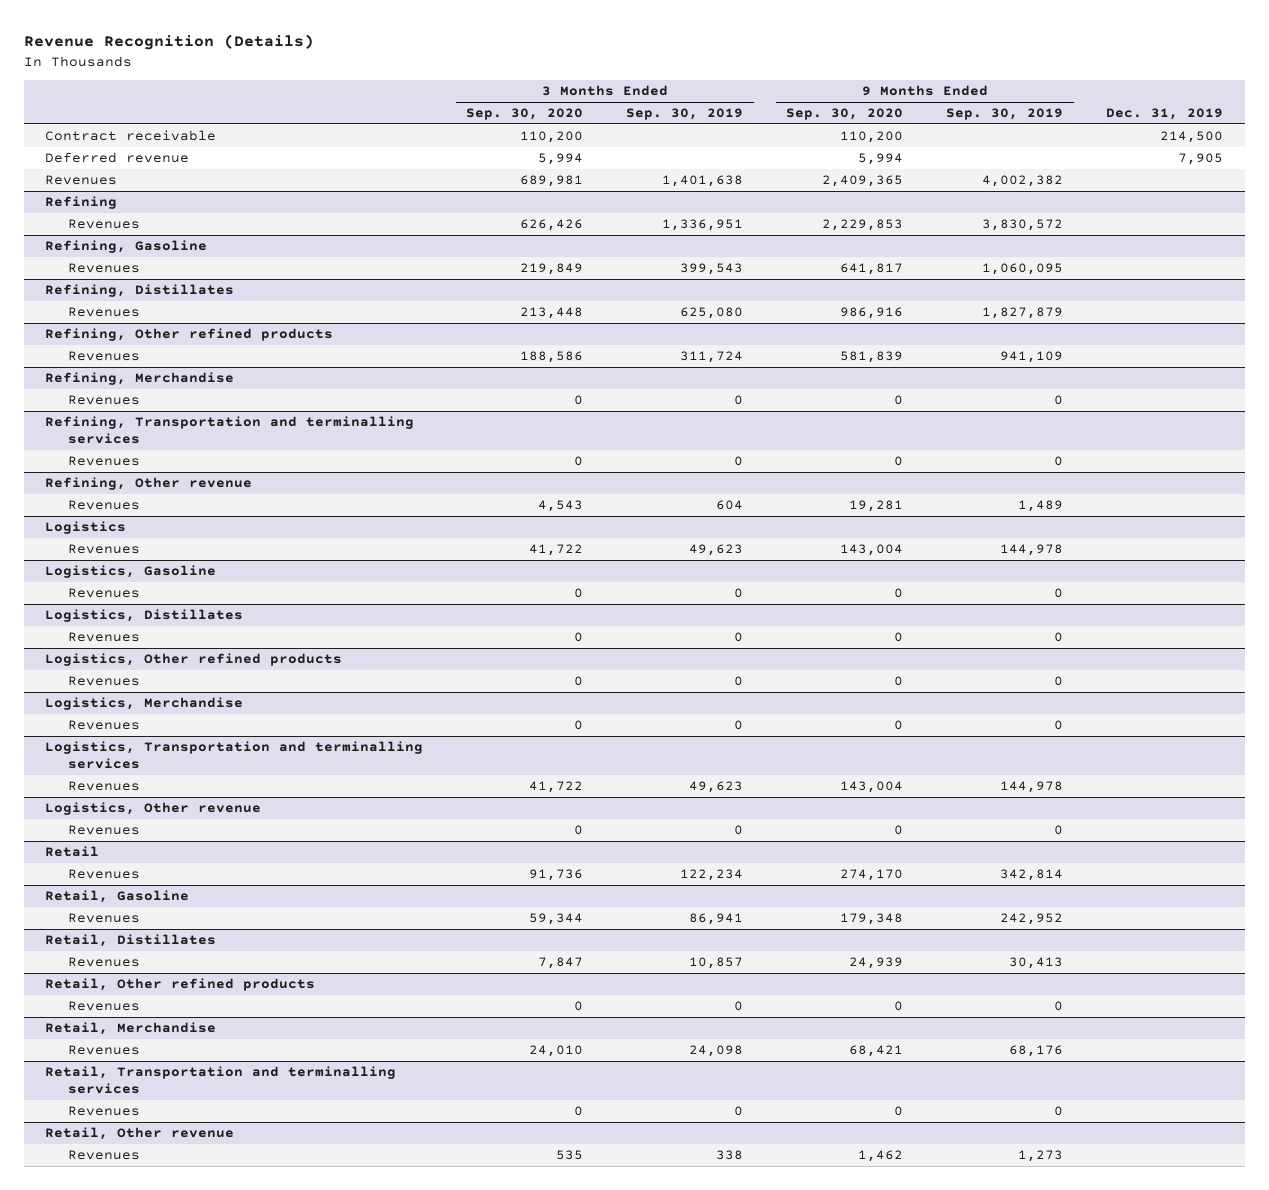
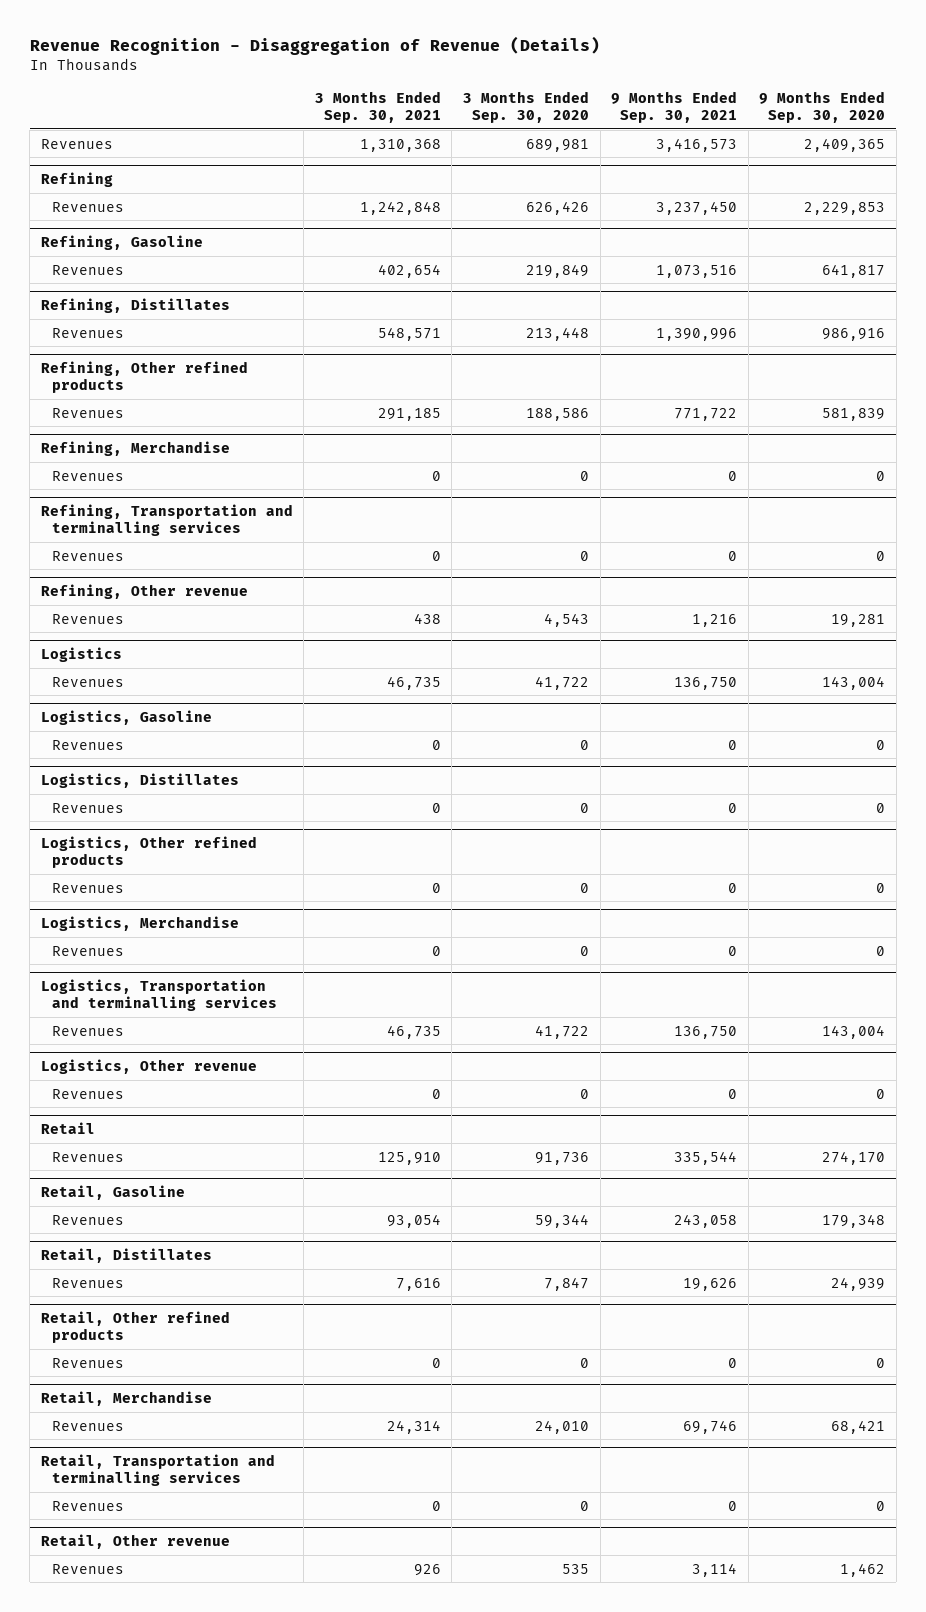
[24,34,315,51] Revenue Recognition (Details) -> [29,36,600,56] Revenue Recognition - Disaggregation of Revenue (Details)
[626,108,744,121] Sep. 30, 2019 -> none
[946,108,1064,121] Sep. 30, 2019 -> none
[1106,108,1224,121] Dec. 31, 2019 -> none
none -> [314,90,441,123] 3 Months Ended Sep. 30, 2021
none -> [611,90,738,123] 9 Months Ended Sep. 30, 2021
[45,130,217,142] Contract receivable -> none
[45,152,190,164] Deferred revenue -> none

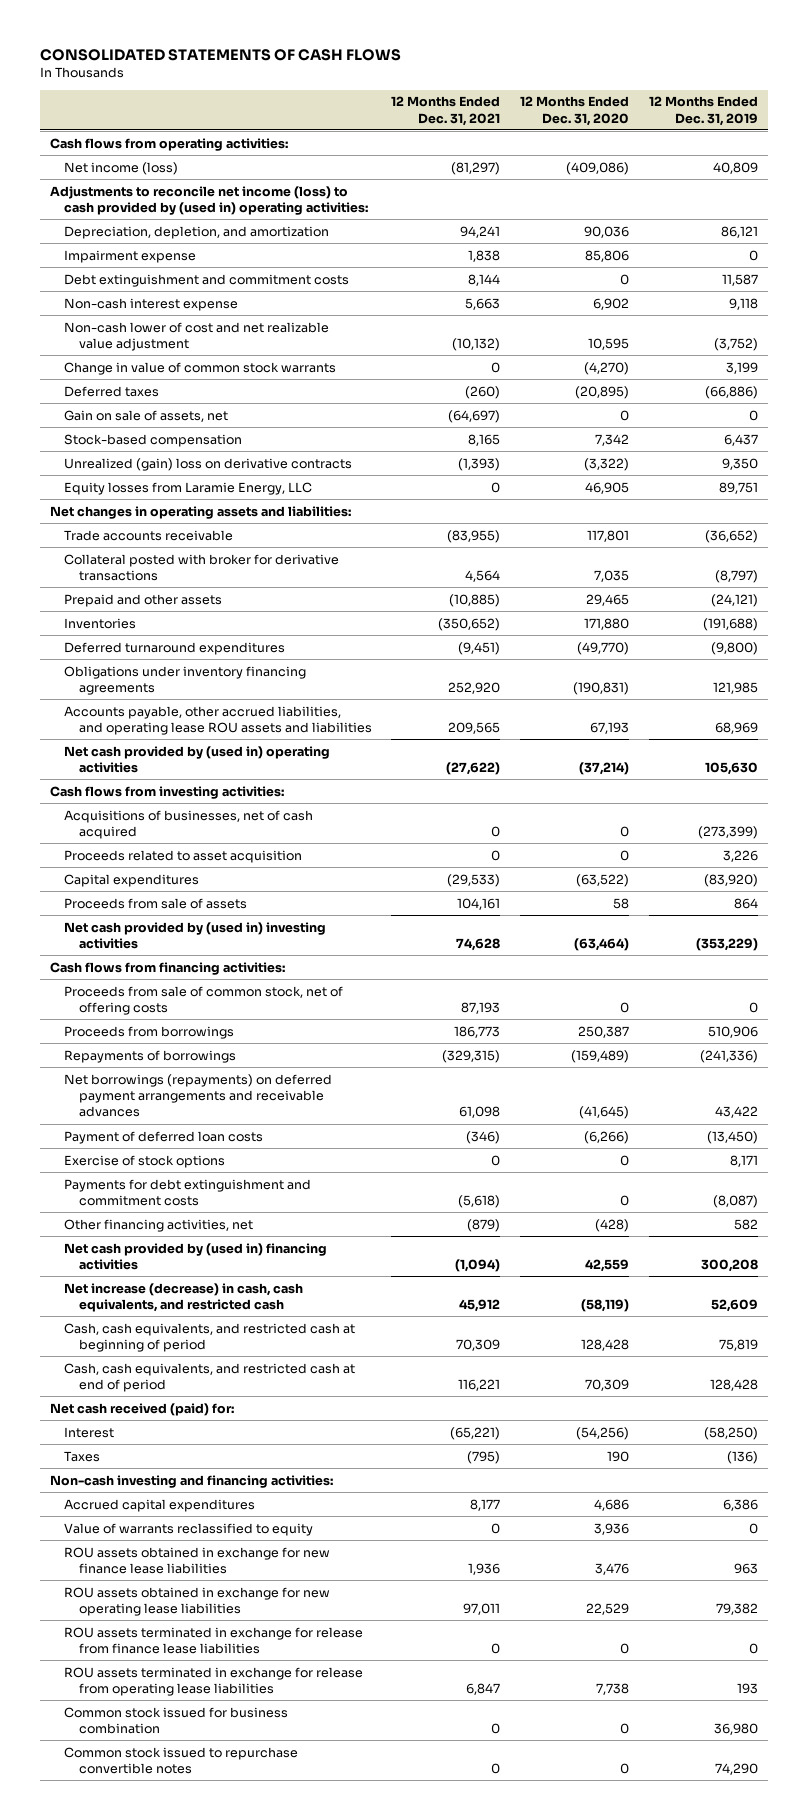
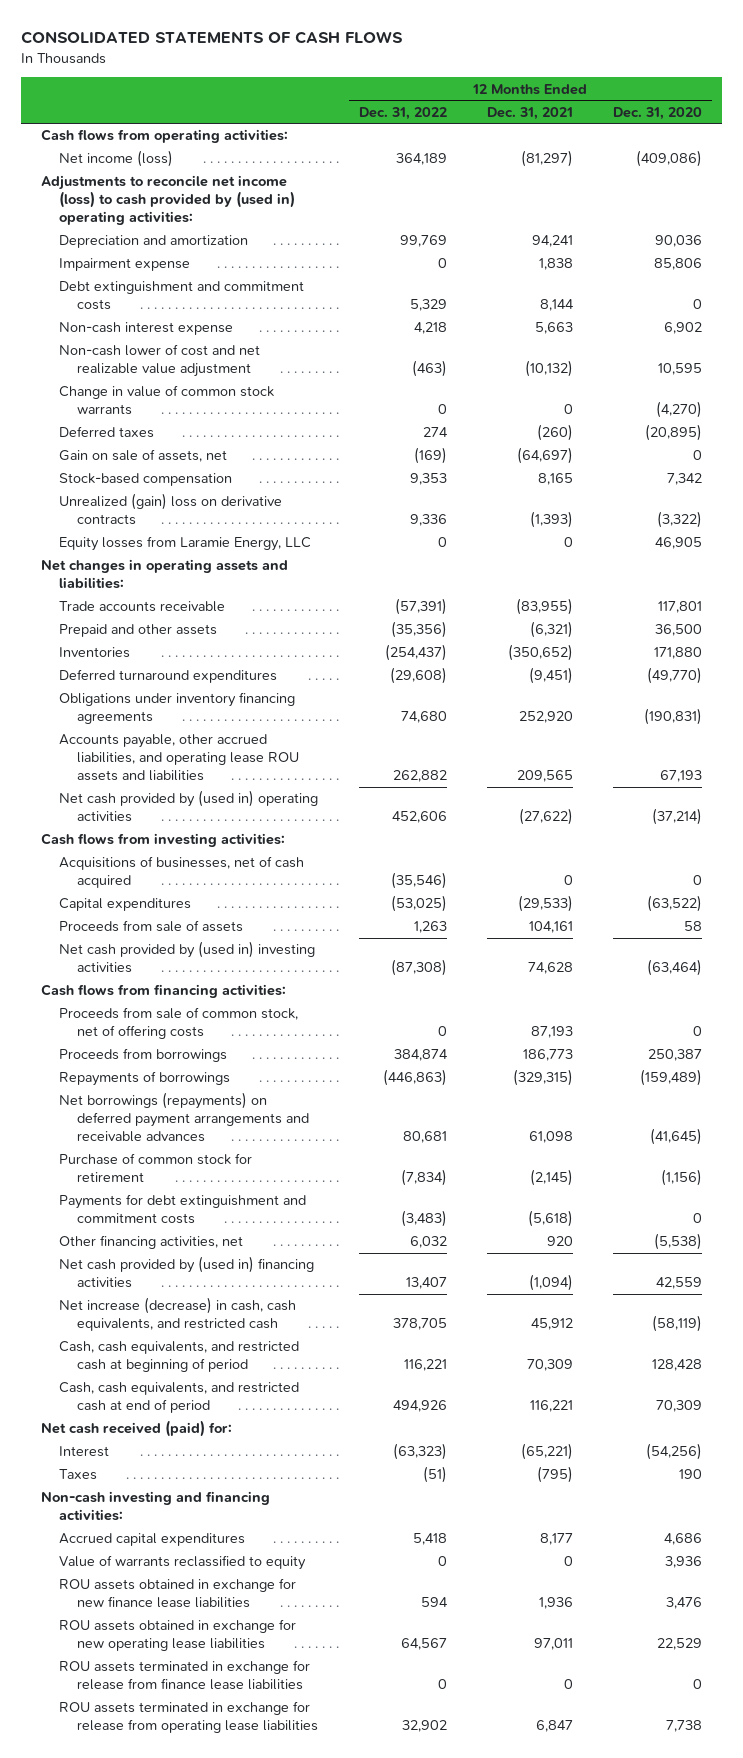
[649,96,759,126] 12 Months Ended Dec. 31, 2019 -> none
none -> [358,106,447,120] Dec. 31, 2022
[64,225,330,239] Depreciation, depletion, and amortization -> [59,235,249,249] Depreciation and amortization
[64,553,340,581] Collateral posted with broker for derivative transactions -> none
[449,593,501,607] (10,885) -> [529,621,573,639] (6,321)
[586,593,630,606] 29,465 -> [655,624,703,637] 36,500
[64,849,303,863] Proceeds related to asset acquisition -> none
[64,1130,264,1144] Payment of deferred loan costs -> none
[64,1154,226,1168] Exercise of stock options -> none
none -> [59,1153,253,1183] Purchase of common stock for retirement
[467,1218,501,1232] (879) -> [546,1236,573,1247] 920
[595,1218,630,1232] (428) -> [654,1233,703,1251] (5,538)
[64,1706,289,1734] Common stock issued for business combination -> none
[64,1746,299,1774] Common stock issued to repurchase convertible notes -> none

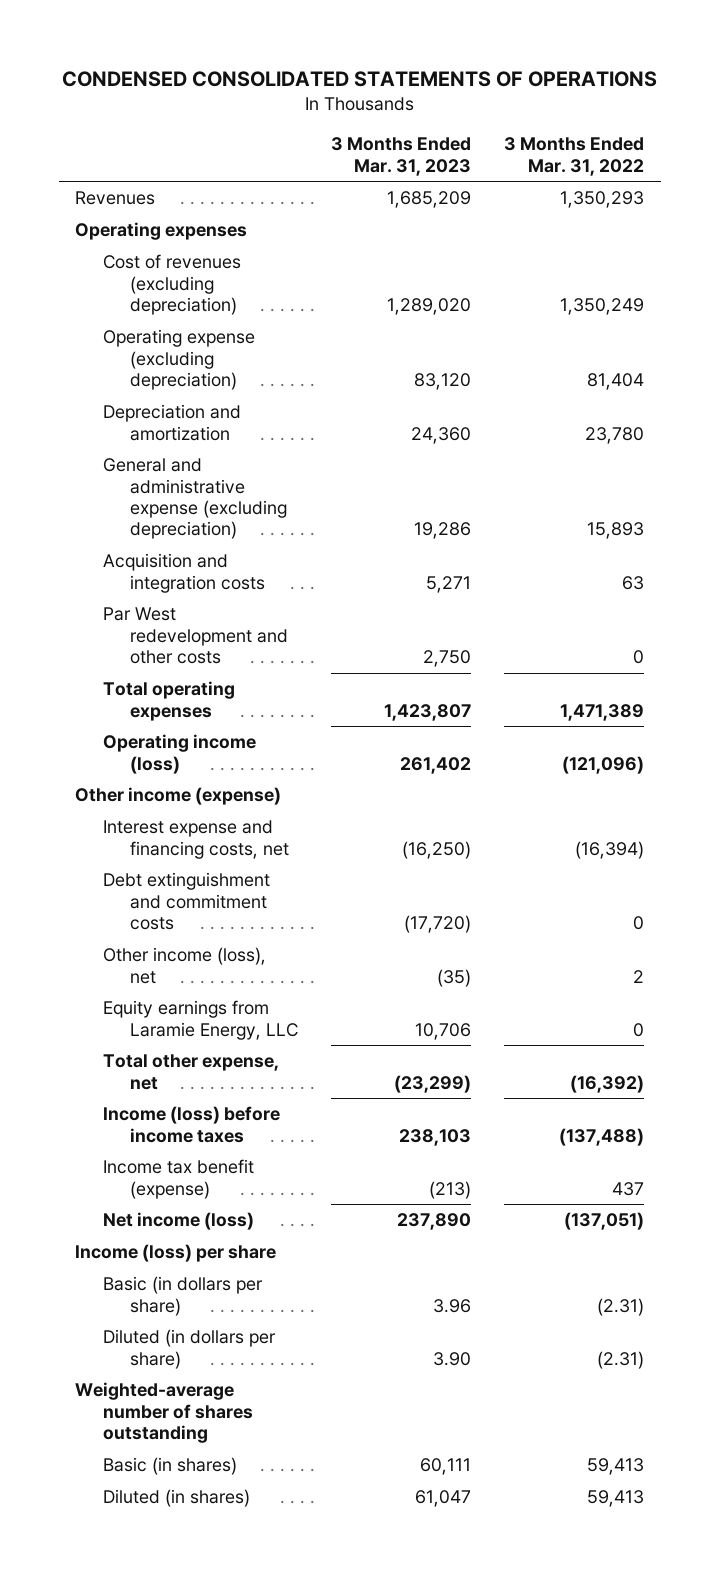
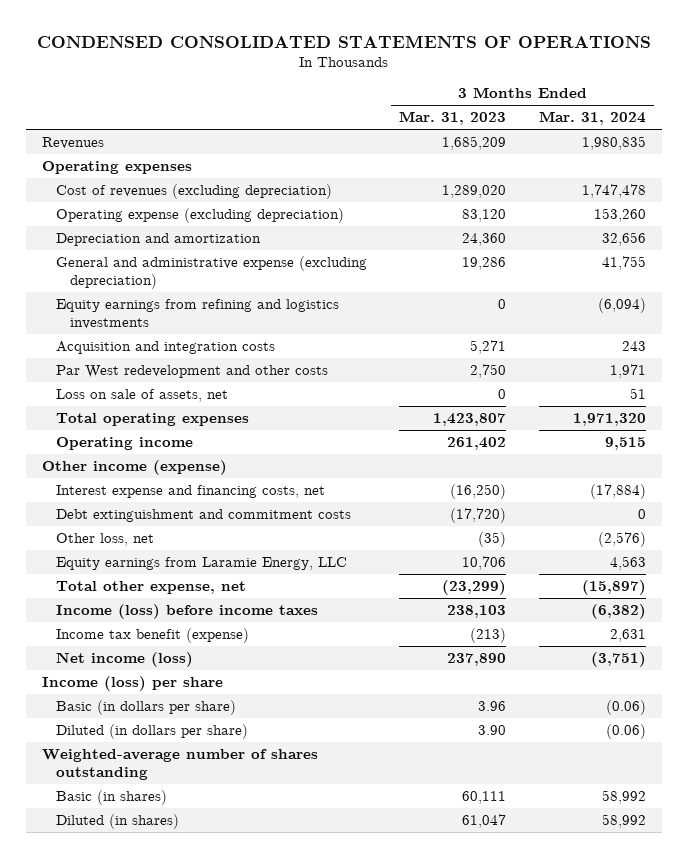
[504,137,645,176] 3 Months Ended Mar. 31, 2022 -> none
none -> [538,111,646,126] Mar. 31, 2024
none -> [56,298,340,330] Equity earnings from refining and logistics investments
none -> [56,388,229,402] Loss on sale of assets, net
[102,734,256,774] Operating income (loss) -> [56,436,194,450] Operating income
[102,947,266,984] Other income (loss), net -> [56,532,155,546] Other loss, net

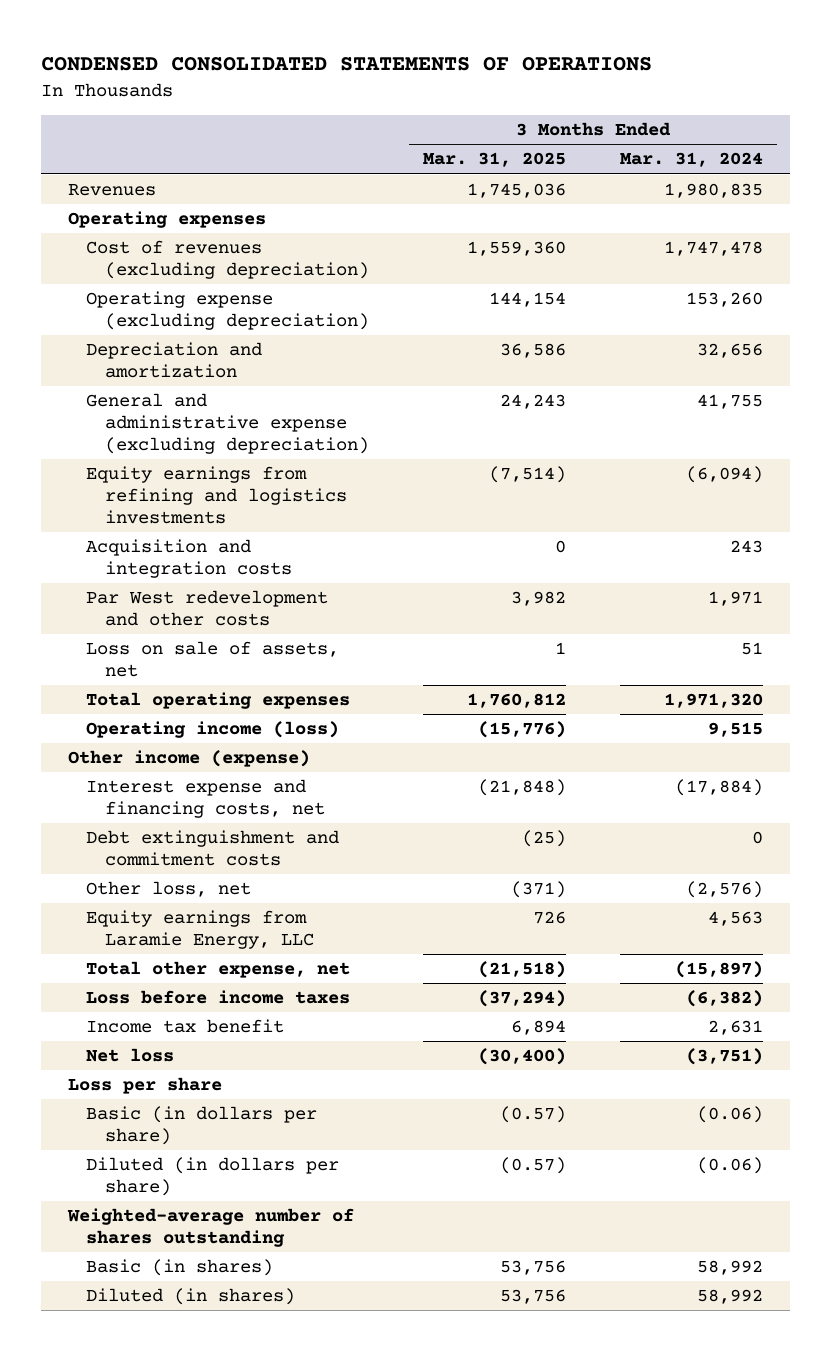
[399,111,507,126] Mar. 31, 2023 -> none
none -> [422,152,566,168] Mar. 31, 2025
[56,436,194,450] Operating income -> [86,721,340,739] Operating income (loss)
[56,603,319,619] Income (loss) before income taxes -> [86,990,351,1005] Loss before income taxes
[56,627,250,643] Income tax benefit (expense) -> [86,1019,285,1034] Income tax benefit
[56,651,194,667] Net income (loss) -> [86,1048,175,1063] Net loss
[41,675,223,691] Income (loss) per share -> [67,1077,222,1095] Loss per share

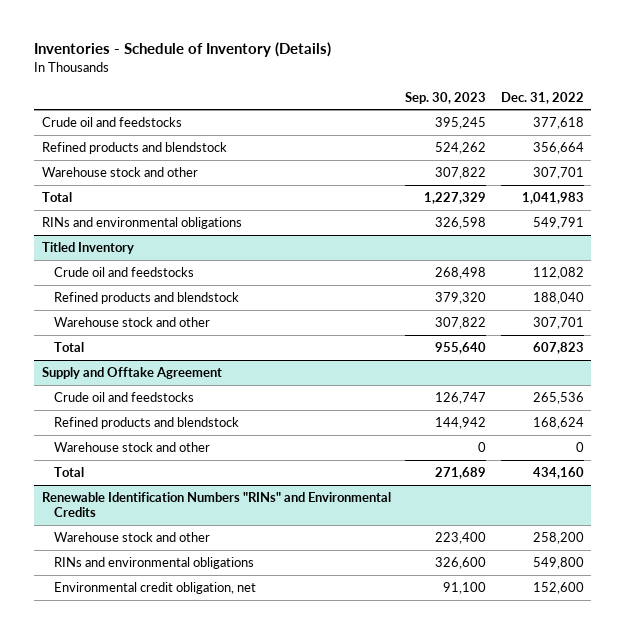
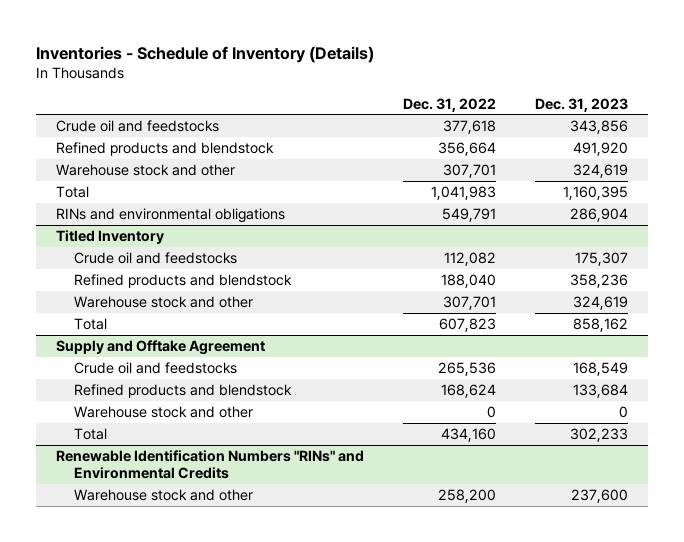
[405,91,487,104] Sep. 30, 2023 -> none
none -> [535,97,629,112] Dec. 31, 2023
[54,557,255,570] RINs and environmental obligations -> none
[54,582,257,595] Environmental credit obligation, net -> none

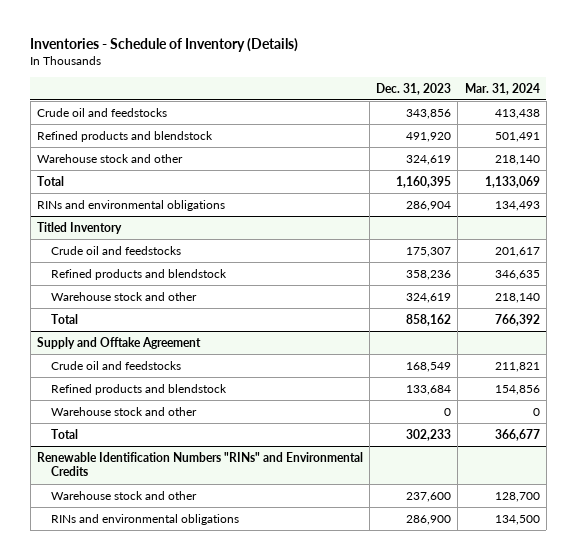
[403,97,497,112] Dec. 31, 2022 -> none
none -> [464,82,540,95] Mar. 31, 2024
none -> [50,513,239,525] RINs and environmental obligations

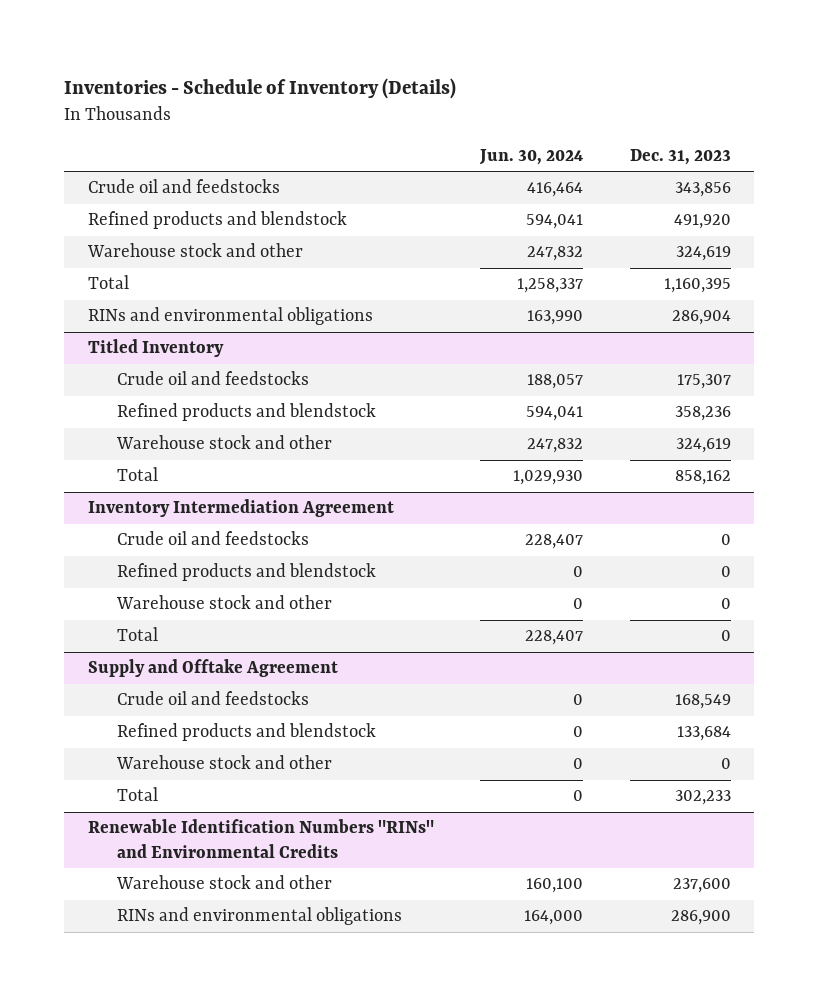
[464,82,540,95] Mar. 31, 2024 -> none
none -> [479,148,584,165] Jun. 30, 2024
none -> [87,499,394,518] Inventory Intermediation Agreement
none -> [116,531,309,546] Crude oil and feedstocks
none -> [116,563,376,582] Refined products and blendstock
none -> [115,595,332,610] Warehouse stock and other
none -> [116,627,158,642] Total

